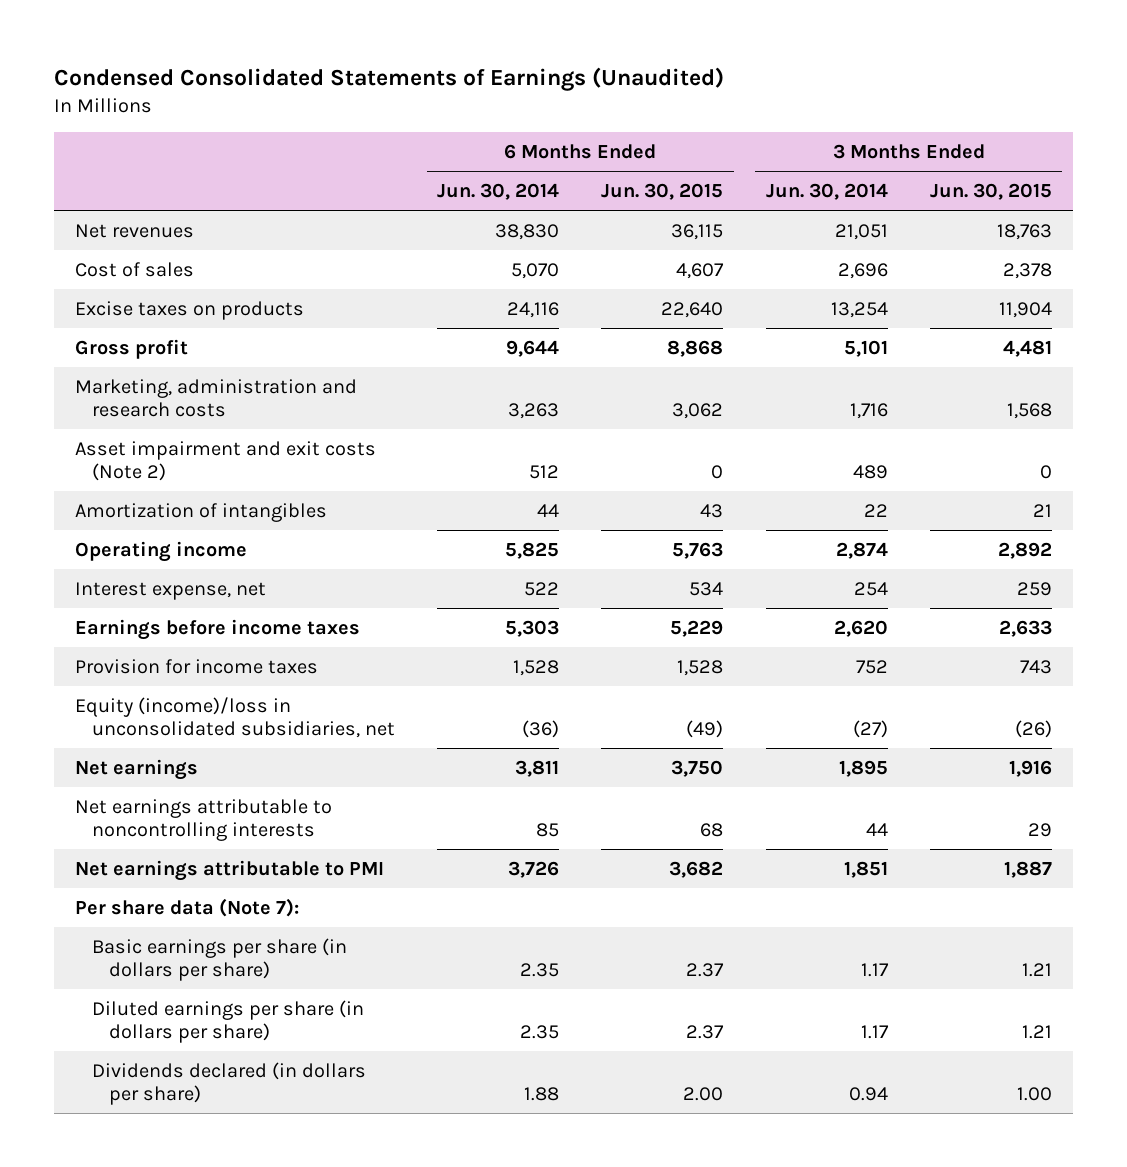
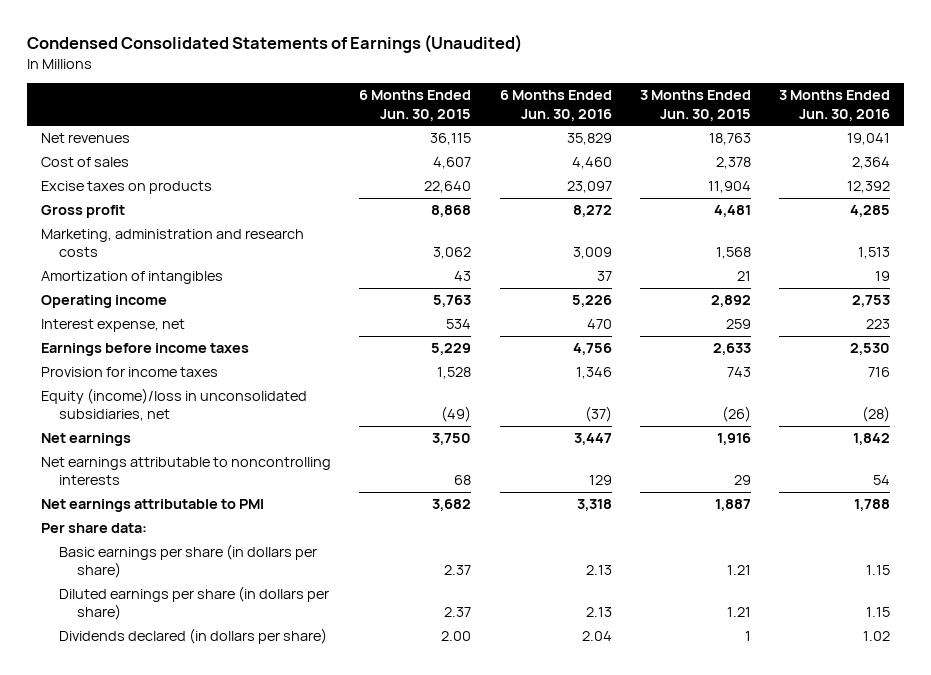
[437,183,560,201] Jun. 30, 2014 -> none
[765,183,888,201] Jun. 30, 2014 -> none
none -> [499,90,612,121] 6 Months Ended Jun. 30, 2016
none -> [779,90,891,121] 3 Months Ended Jun. 30, 2016
[75,440,377,482] Asset impairment and exit costs (Note 2) -> none
[75,897,300,917] Per share data (Note 7): -> [40,523,147,534] Per share data:
[1016,1087,1052,1102] 1.00 -> [744,631,751,642] 1

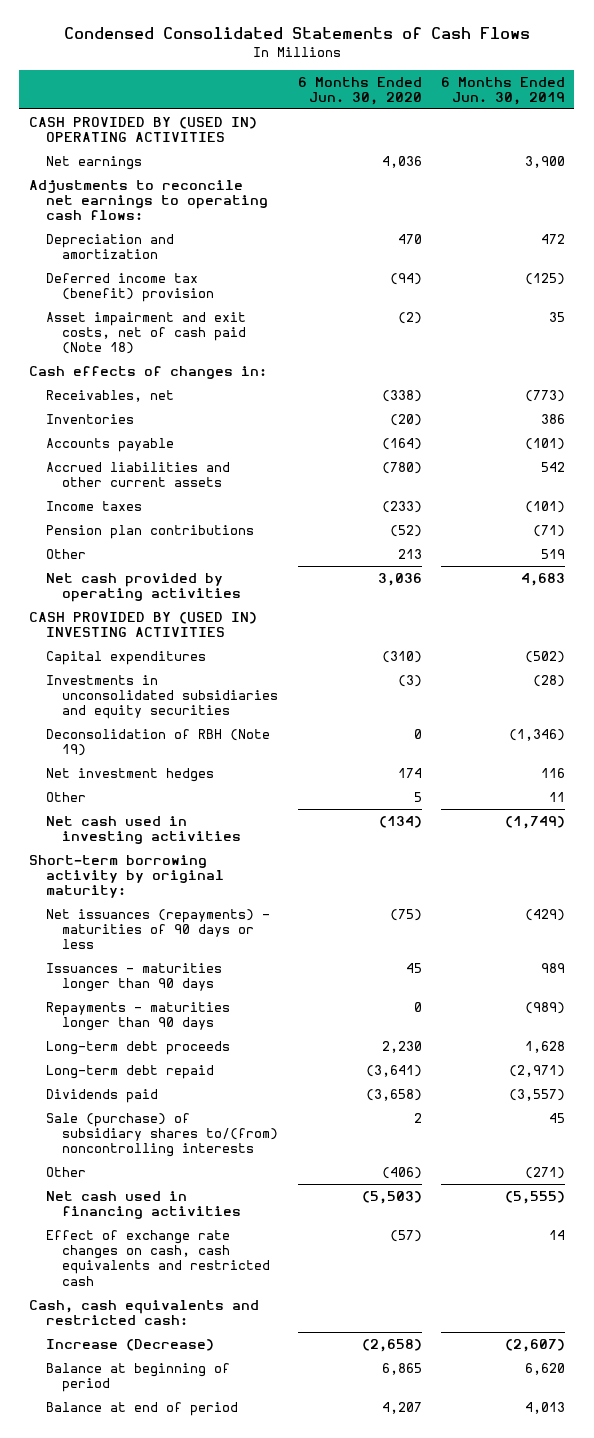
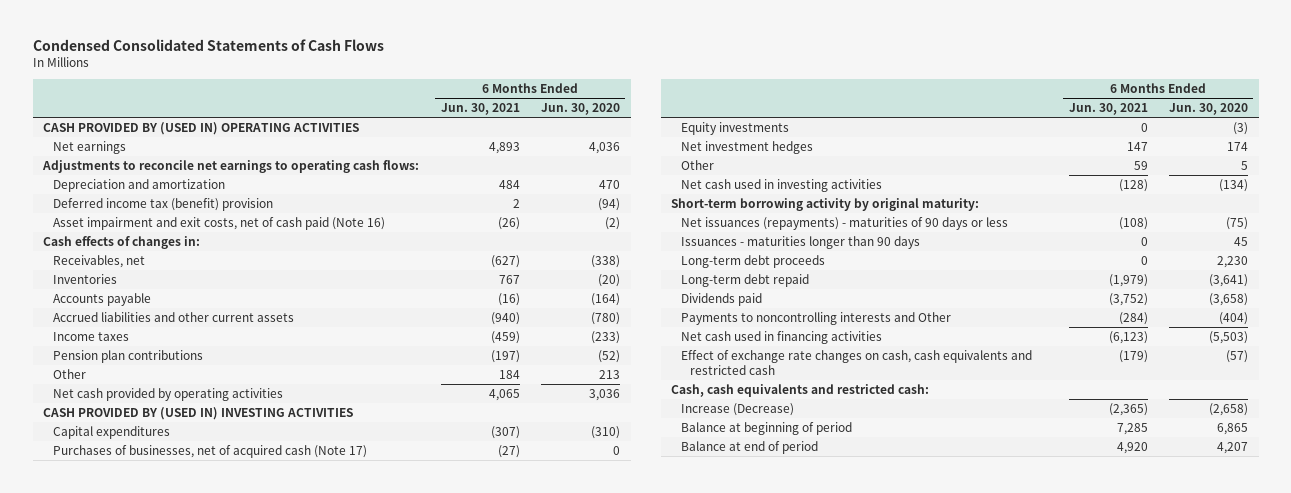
[440,76,565,105] 6 Months Ended Jun. 30, 2019 -> none
none -> [440,103,520,116] Jun. 30, 2021
[45,311,247,355] Asset impairment and exit costs, net of cash paid (Note 18) -> [52,216,385,230] Asset impairment and exit costs, net of cash paid (Note 16)
[45,674,279,720] Investments in unconsolidated subsidiaries and equity securities -> none
[45,728,270,757] Deconsolidation of RBH (Note 19) -> none
none -> [52,444,367,458] Purchases of businesses, net of acquired cash (Note 17)
none -> [680,121,789,135] Equity investments
[45,1001,230,1032] Repayments - maturities longer than 90 days -> none
[45,1112,279,1158] Sale (purchase) of subsidiary shares to/(from) noncontrolling interests -> none
[45,1166,86,1177] Other -> none
none -> [680,311,951,325] Payments to noncontrolling interests and Other

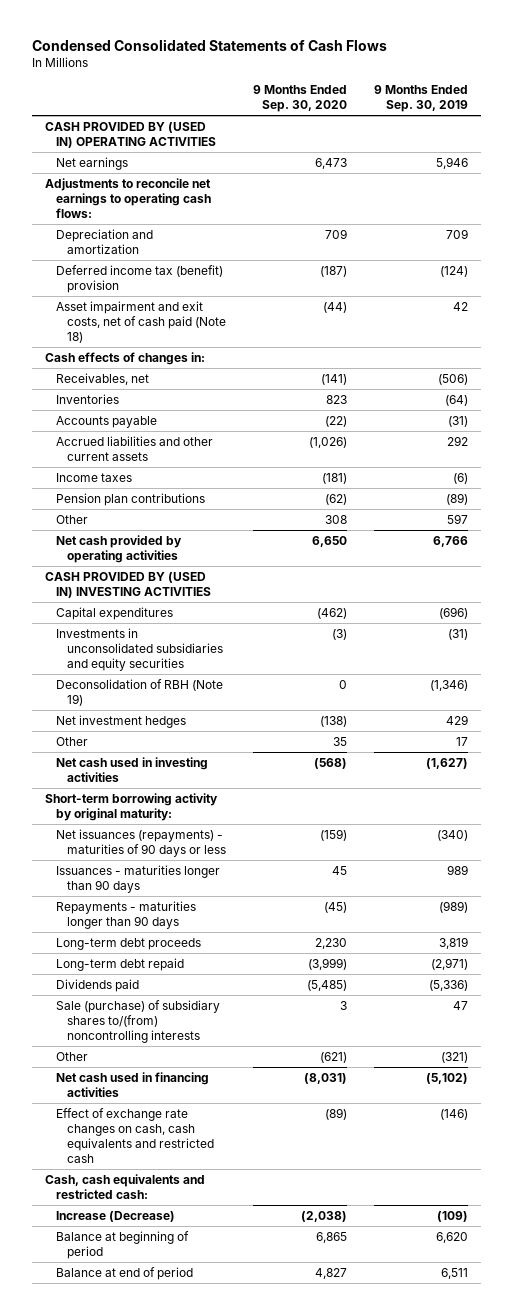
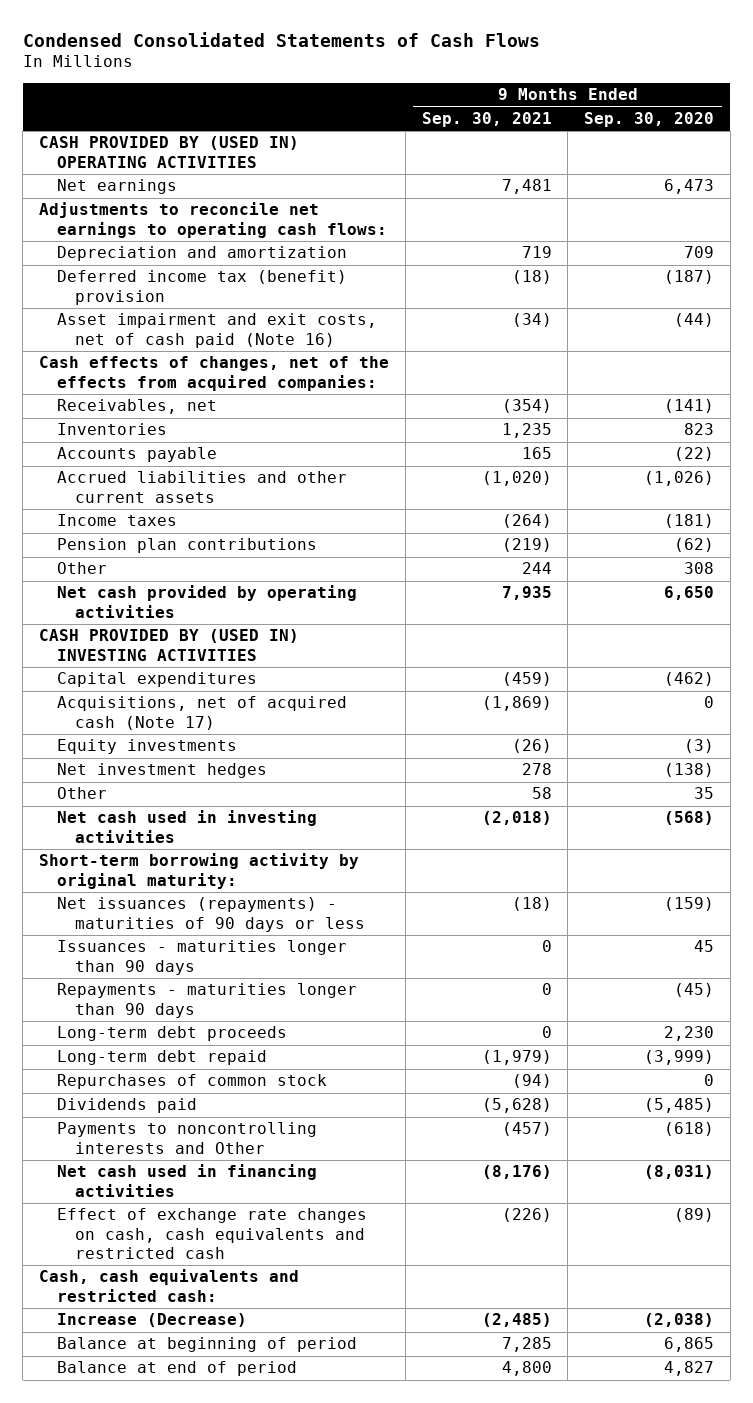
[373,85,468,113] 9 Months Ended Sep. 30, 2019 -> none
none -> [421,111,552,127] Sep. 30, 2021
[56,300,227,343] Asset impairment and exit costs, net of cash paid (Note 18) -> [56,313,377,348] Asset impairment and exit costs, net of cash paid (Note 16)
[45,351,206,365] Cash effects of changes in: -> [38,356,389,391] Cash effects of changes, net of the effects from acquired companies:
[56,627,224,671] Investments in unconsolidated subsidiaries and equity securities -> none
[56,678,224,706] Deconsolidation of RBH (Note 19) -> none
none -> [56,696,347,730] Acquisitions, net of acquired cash (Note 17)
none -> [56,739,237,755] Equity investments
none -> [56,1074,327,1090] Repurchases of common stock
[56,999,221,1043] Sale (purchase) of subsidiary shares to/(from) noncontrolling interests -> none
[56,1051,89,1061] Other -> none
none -> [56,1122,317,1154] Payments to noncontrolling interests and Other

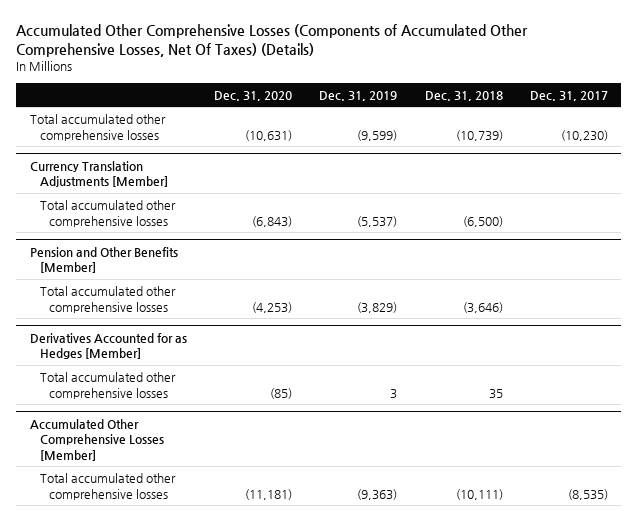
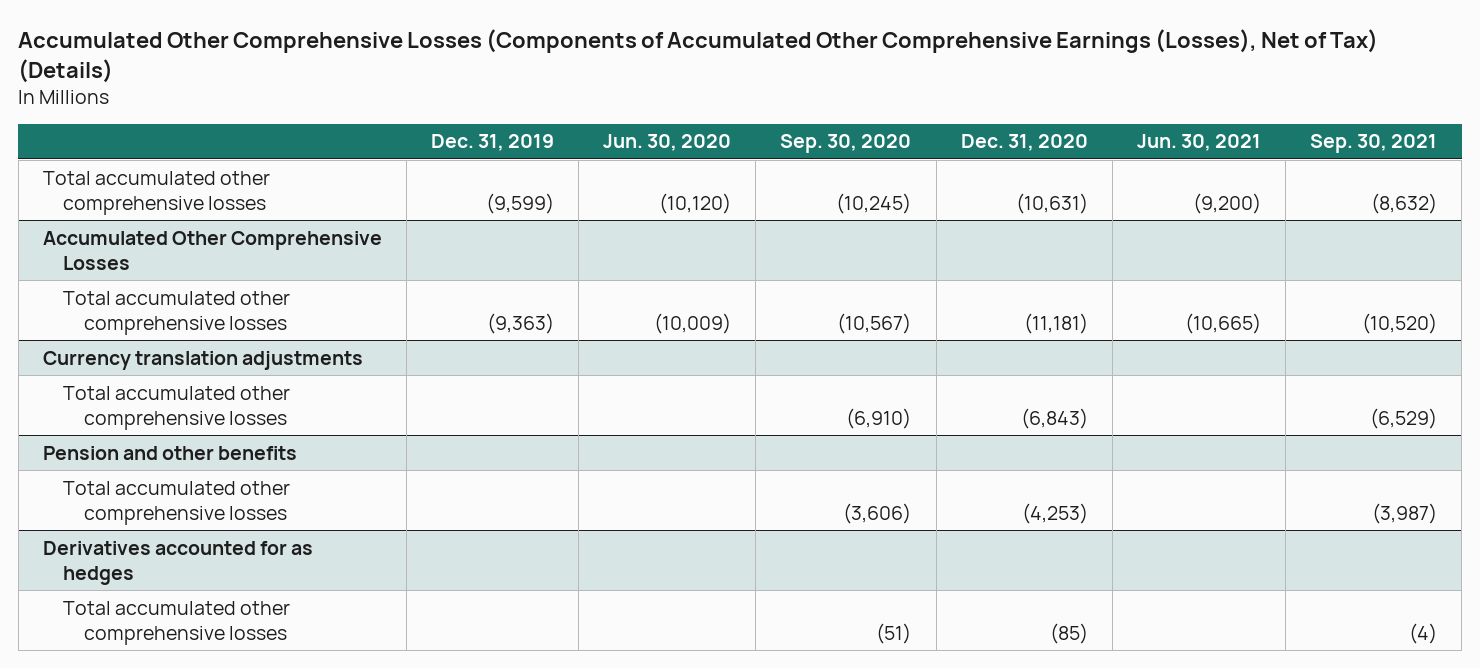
[16,24,529,58] Accumulated Other Comprehensive Losses (Components of Accumulated Other Comprehensive Losses, Net Of Taxes) (Details) -> [18,29,1379,84] Accumulated Other Comprehensive Losses (Components of Accumulated Other Comprehensive Earnings (Losses), Net of Tax) (Details)
[424,90,503,101] Dec. 31, 2018 -> none
[529,90,608,101] Dec. 31, 2017 -> none
none -> [603,134,732,152] Jun. 30, 2020
none -> [780,134,912,154] Sep. 30, 2020
none -> [1136,134,1261,152] Jun. 30, 2021
none -> [1309,134,1437,154] Sep. 30, 2021
[29,160,168,188] Currency Translation Adjustments [Member] -> none
[39,200,176,227] Total accumulated other comprehensive losses -> none
[29,246,178,274] Pension and Other Benefits [Member] -> none
[39,286,176,313] Total accumulated other comprehensive losses -> none
[29,332,187,360] Derivatives Accounted for as Hedges [Member] -> none
[39,372,176,399] Total accumulated other comprehensive losses -> none
[29,418,164,461] Accumulated Other Comprehensive Losses [Member] -> [42,230,382,270] Accumulated Other Comprehensive Losses
none -> [42,350,363,370] Currency translation adjustments
none -> [63,385,291,430] Total accumulated other comprehensive losses
none -> [42,445,297,460] Pension and other benefits
none -> [63,480,291,525] Total accumulated other comprehensive losses
none -> [42,540,313,585] Derivatives accounted for as hedges
none -> [63,600,291,645] Total accumulated other comprehensive losses

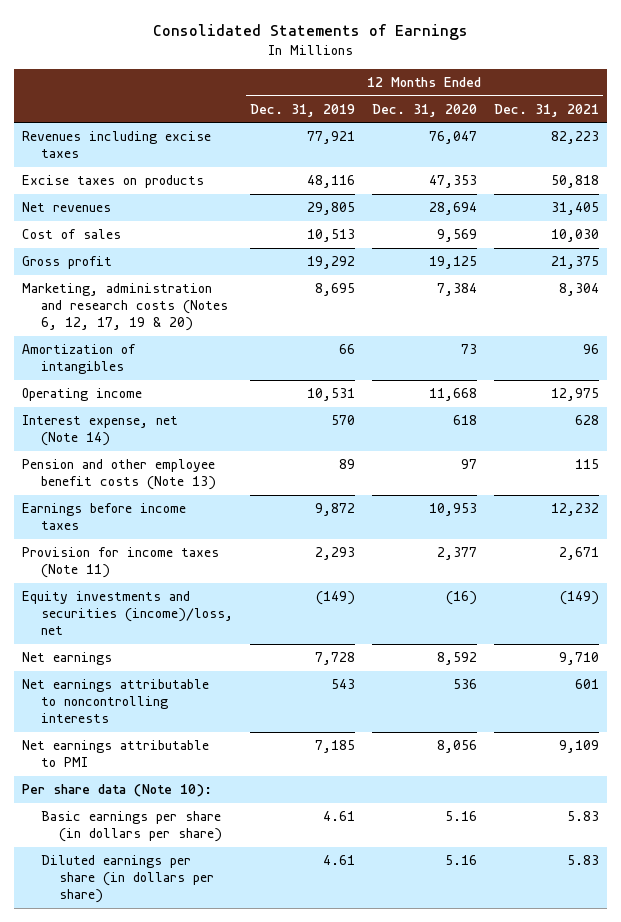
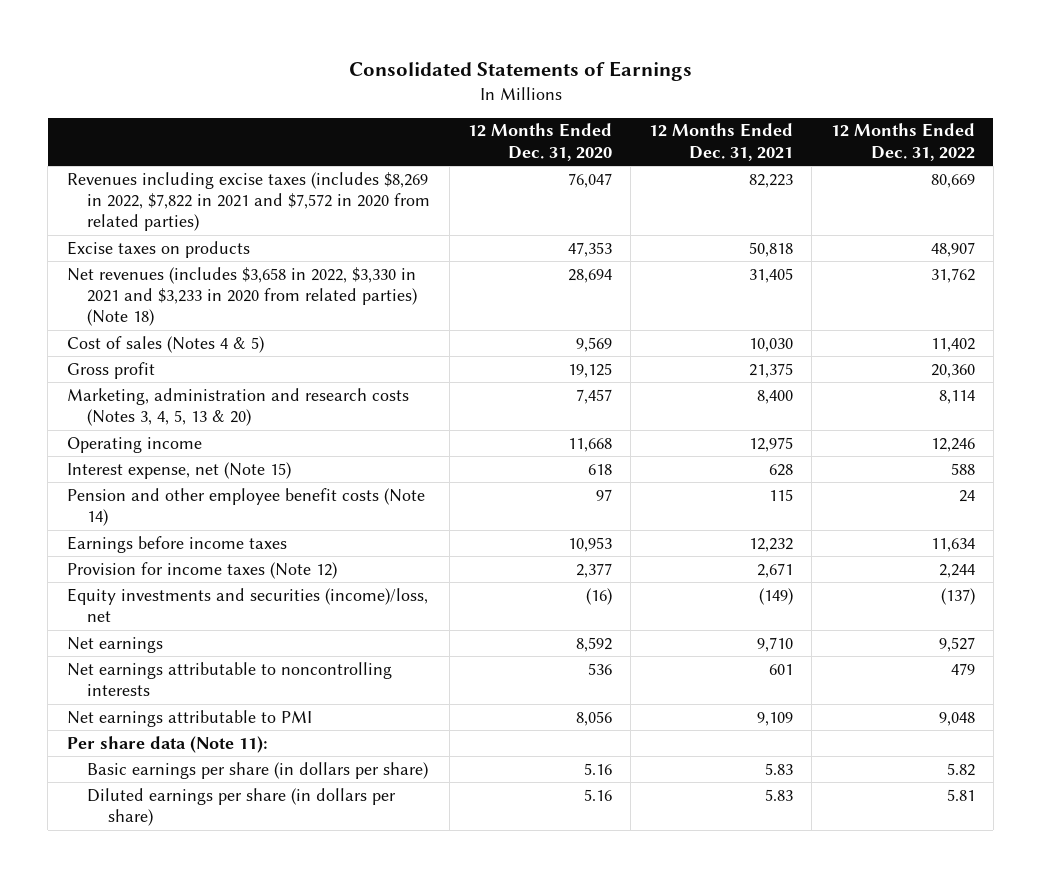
[249,103,355,117] Dec. 31, 2019 -> none
none -> [830,123,975,161] 12 Months Ended Dec. 31, 2022
[22,131,212,159] Revenues including excise taxes -> [66,171,431,232] Revenues including excise taxes (includes $8,269 in 2022, $7,822 in 2021 and $7,572 in 2020 from related parties)
[22,202,112,213] Net revenues -> [66,266,418,327] Net revenues (includes $3,658 in 2022, $3,330 in 2021 and $3,233 in 2020 from related parties) (Note 18)
[22,229,122,240] Cost of sales -> [66,335,264,353] Cost of sales (Notes 4 & 5)
[22,344,137,375] Amortization of intangibles -> none
[22,283,228,332] Marketing, administration and research costs (Notes 6, 12, 17, 19 & 20) -> [66,387,409,427] Marketing, administration and research costs (Notes 3, 4, 5, 13 & 20)
[436,283,477,297] 7,384 -> [575,388,612,404] 7,457
[558,283,599,297] 8,304 -> [757,389,794,404] 8,400
[22,415,179,447] Interest expense, net (Note 14) -> [66,461,291,479] Interest expense, net (Note 15)
[22,459,216,491] Pension and other employee benefit costs (Note 13) -> [66,487,425,527] Pension and other employee benefit costs (Note 14)
[22,547,220,579] Provision for income taxes (Note 11) -> [66,561,337,579] Provision for income taxes (Note 12)
[22,784,213,798] Per share data (Note 10): -> [66,735,268,753] Per share data (Note 11):

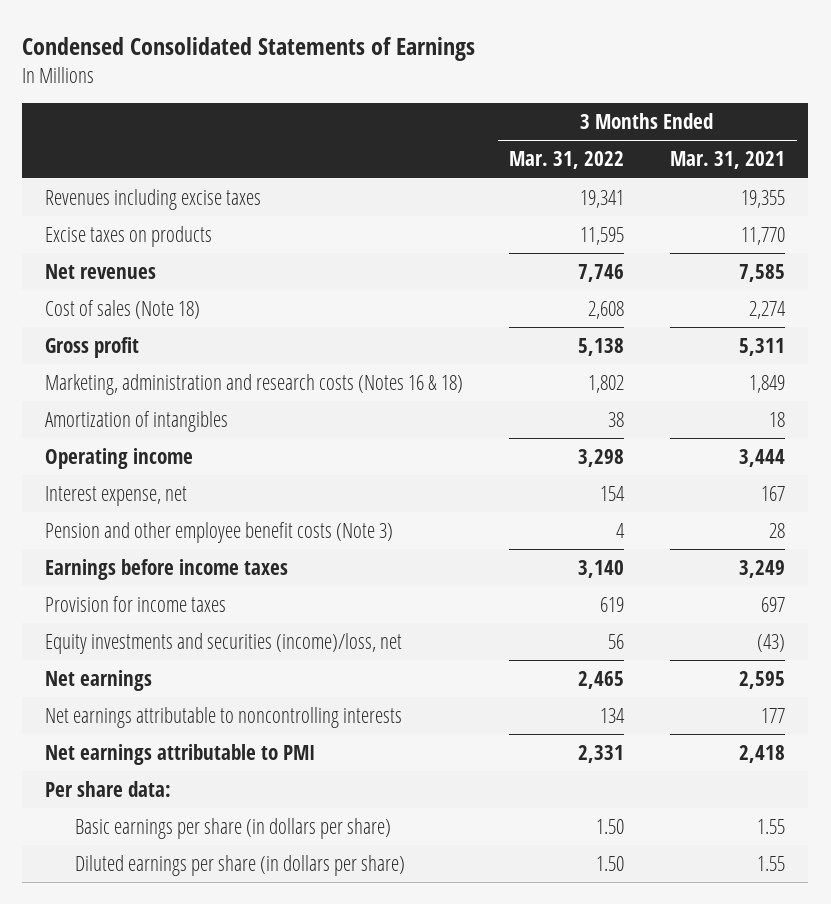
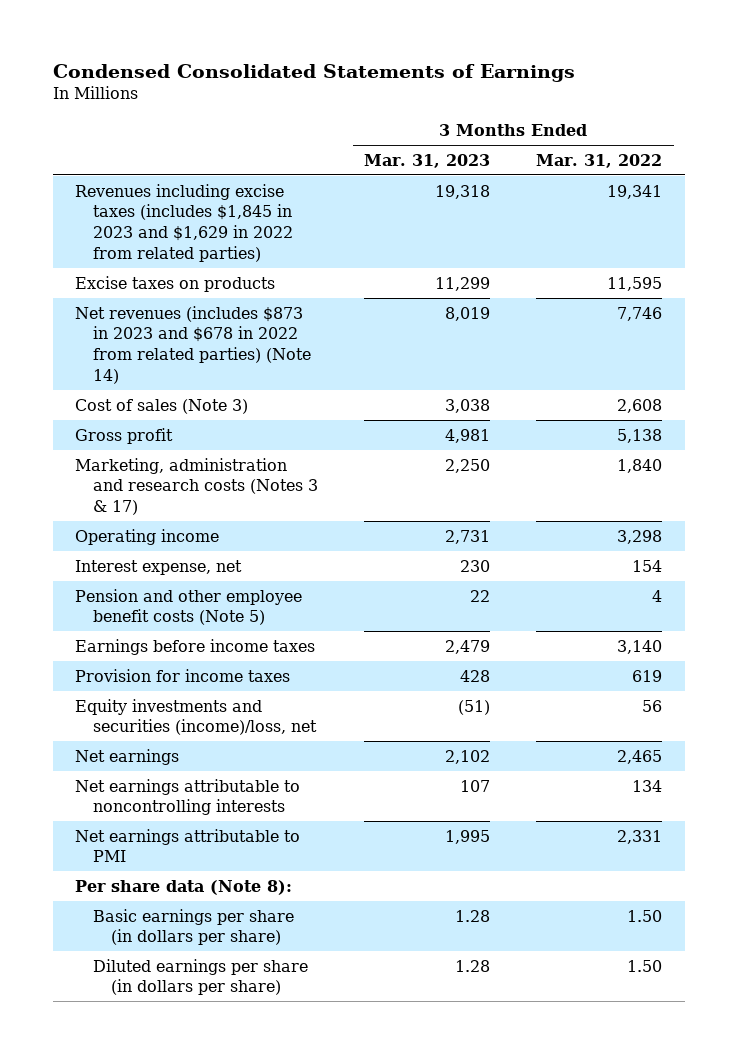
[670,151,786,170] Mar. 31, 2021 -> none
none -> [364,153,491,168] Mar. 31, 2023
[45,188,262,210] Revenues including excise taxes -> [75,183,294,262] Revenues including excise taxes (includes $1,845 in 2023 and $1,629 in 2022 from related parties)
[45,263,157,279] Net revenues -> [75,305,312,384] Net revenues (includes $873 in 2023 and $678 in 2022 from related parties) (Note 14)
[45,299,201,319] Cost of sales (Note 18) -> [75,398,249,414] Cost of sales (Note 3)
[45,410,229,432] Amortization of intangibles -> none
[45,373,464,395] Marketing, administration and research costs (Notes 16 & 18) -> [75,457,319,516] Marketing, administration and research costs (Notes 3 & 17)
[588,374,625,393] 1,802 -> [617,458,663,473] 1,840
[45,521,394,543] Pension and other employee benefit costs (Note 3) -> [75,588,303,626] Pension and other employee benefit costs (Note 5)
[45,780,172,797] Per share data: -> [75,879,293,895] Per share data (Note 8):

